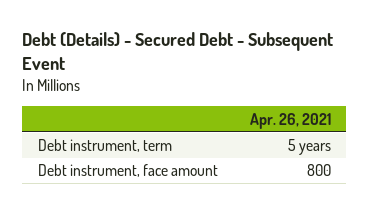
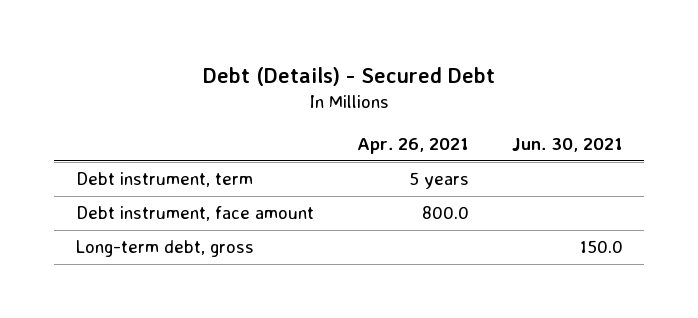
[22,32,334,71] Debt (Details) - Secured Debt - Subsequent Event -> [203,67,496,87] Debt (Details) - Secured Debt
none -> [511,138,623,153] Jun. 30, 2021
[306,164,331,177] 800 -> [421,206,469,220] 800.0
none -> [75,240,254,258] Long-term debt, gross

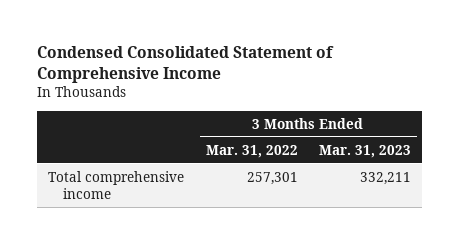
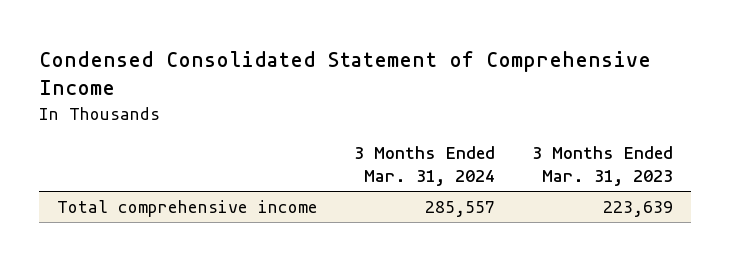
[205,144,298,158] Mar. 31, 2022 -> none
none -> [354,145,496,187] 3 Months Ended Mar. 31, 2024
[360,171,412,185] 332,211 -> [603,201,674,218] 223,639

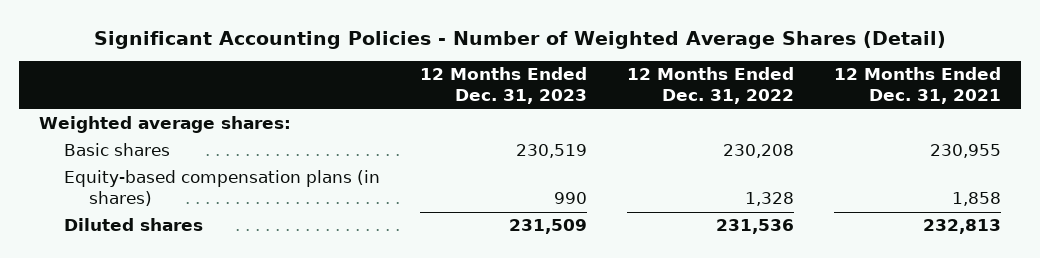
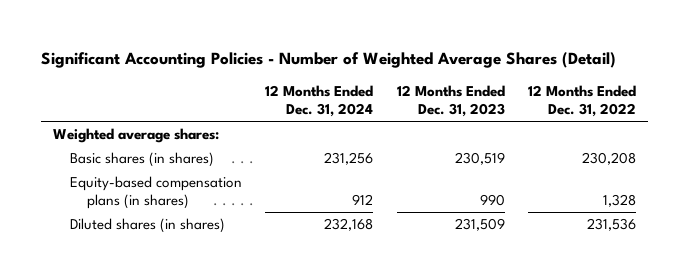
[833,67,1001,104] 12 Months Ended Dec. 31, 2021 -> none
none -> [265,85,374,118] 12 Months Ended Dec. 31, 2024
[64,143,171,157] Basic shares -> [70,152,215,168] Basic shares (in shares)
[64,218,204,232] Diluted shares -> [70,218,226,234] Diluted shares (in shares)

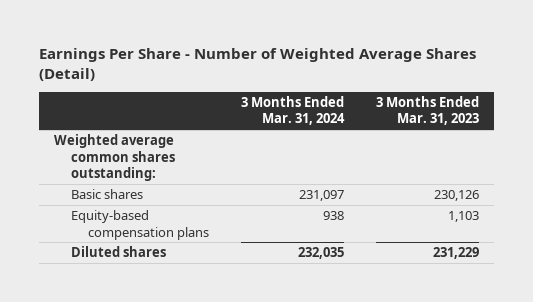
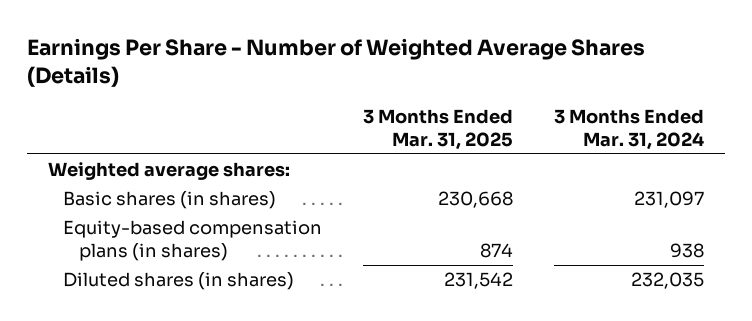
[38,47,476,81] Earnings Per Share - Number of Weighted Average Shares (Detail) -> [27,38,646,88] Earnings Per Share - Number of Weighted Average Shares (Details)
[375,95,479,126] 3 Months Ended Mar. 31, 2023 -> none
none -> [363,108,514,150] 3 Months Ended Mar. 31, 2025
[54,134,176,182] Weighted average common shares outstanding: -> [47,162,290,181] Weighted average shares:
[71,189,144,200] Basic shares -> [63,191,277,210] Basic shares (in shares)
[71,210,209,240] Equity-based compensation plans -> [63,220,323,262] Equity-based compensation plans (in shares)
[71,246,167,258] Diluted shares -> [63,272,295,291] Diluted shares (in shares)

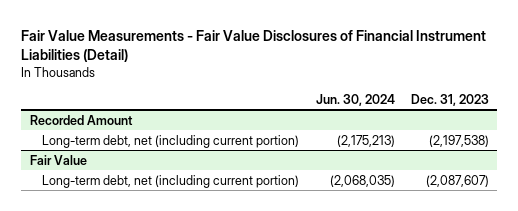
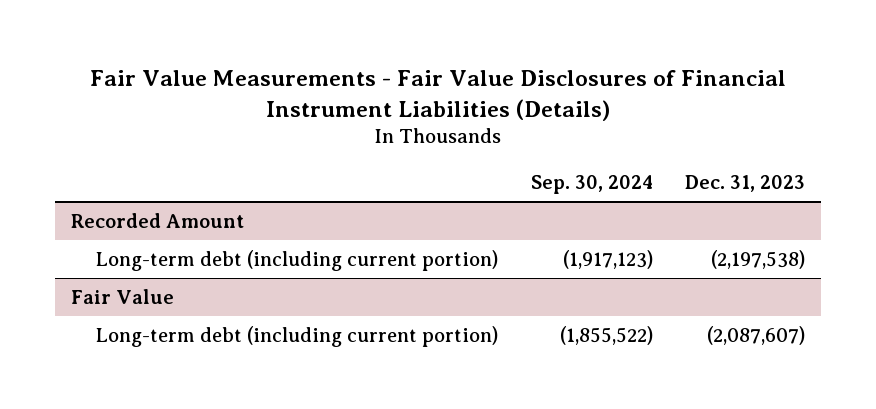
[21,29,487,62] Fair Value Measurements - Fair Value Disclosures of Financial Instrument Liabilities (Detail) -> [89,69,786,121] Fair Value Measurements - Fair Value Disclosures of Financial Instrument Liabilities (Details)
[315,93,395,106] Jun. 30, 2024 -> none
none -> [530,175,653,195] Sep. 30, 2024
[42,134,300,148] Long-term debt, net (including current portion) -> [96,249,499,271] Long-term debt (including current portion)
[42,174,300,188] Long-term debt, net (including current portion) -> [96,325,499,347] Long-term debt (including current portion)

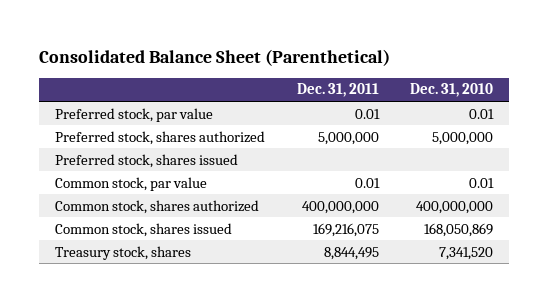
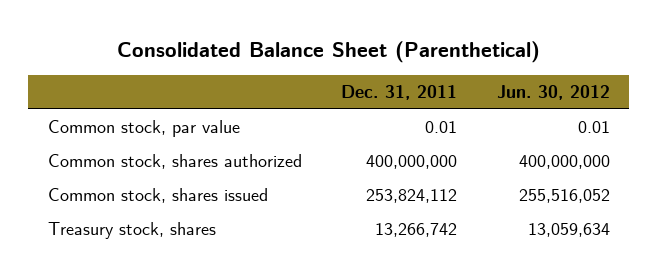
[410,83,494,98] Dec. 31, 2010 -> none
none -> [496,85,610,101] Jun. 30, 2012
[55,107,214,122] Preferred stock, par value -> none
[55,130,266,145] Preferred stock, shares authorized -> none
[55,153,239,168] Preferred stock, shares issued -> none
[312,222,379,237] 169,216,075 -> [366,189,458,204] 253,824,112
[323,246,379,260] 8,844,495 -> [375,223,458,238] 13,266,742

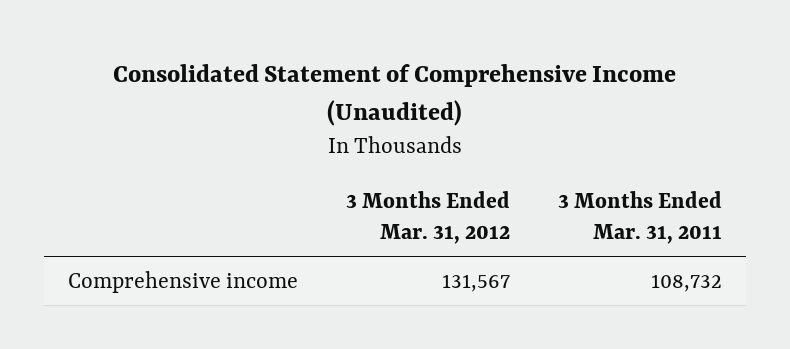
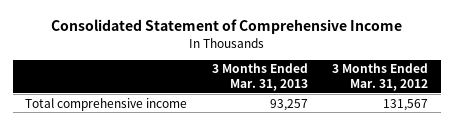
[112,63,676,126] Consolidated Statement of Comprehensive Income (Unaudited) -> [50,19,402,35] Consolidated Statement of Comprehensive Income
[557,191,722,244] 3 Months Ended Mar. 31, 2011 -> none
none -> [211,63,308,91] 3 Months Ended Mar. 31, 2013
[67,271,298,294] Comprehensive income -> [25,97,188,111] Total comprehensive income

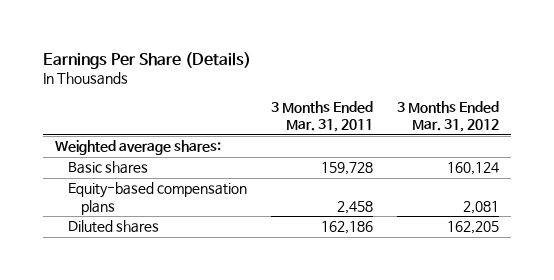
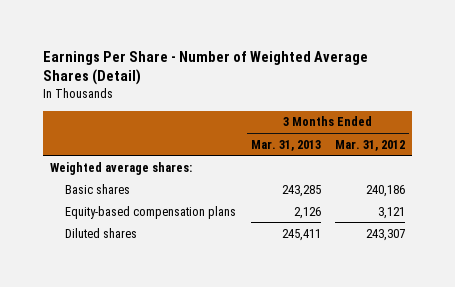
[43,51,252,69] Earnings Per Share (Details) -> [42,50,368,86] Earnings Per Share - Number of Weighted Average Shares (Detail)
[271,101,374,133] 3 Months Ended Mar. 31, 2011 -> none
none -> [250,139,321,151] Mar. 31, 2013
[447,162,500,176] 160,124 -> [365,184,405,197] 240,186
[463,200,500,214] 2,081 -> [377,206,405,219] 3,121
[447,221,500,235] 162,205 -> [365,228,405,241] 243,307

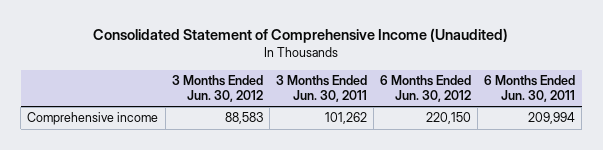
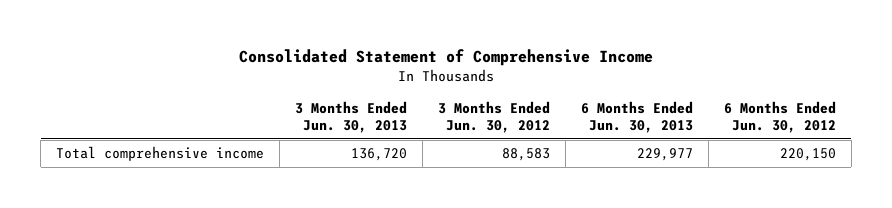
[93,28,509,44] Consolidated Statement of Comprehensive Income (Unaudited) -> [238,49,653,67] Consolidated Statement of Comprehensive Income
[275,74,367,103] 3 Months Ended Jun. 30, 2011 -> none
[484,74,576,103] 6 Months Ended Jun. 30, 2011 -> none
none -> [294,101,407,134] 3 Months Ended Jun. 30, 2013
none -> [580,101,693,134] 6 Months Ended Jun. 30, 2013
[27,112,159,126] Comprehensive income -> [56,146,265,162] Total comprehensive income

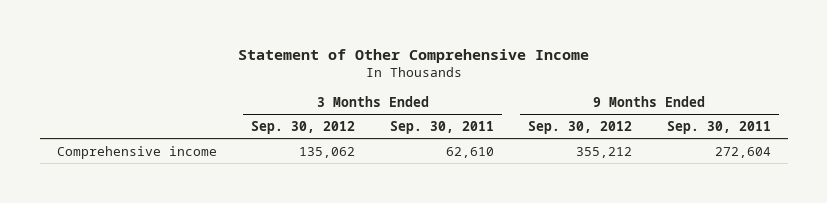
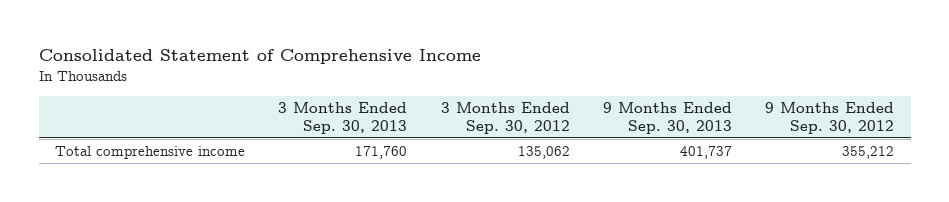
[237,48,589,63] Statement of Other Comprehensive Income -> [38,49,481,65] Consolidated Statement of Comprehensive Income
[389,120,494,134] Sep. 30, 2011 -> none
[666,120,771,134] Sep. 30, 2011 -> none
none -> [278,101,408,134] 3 Months Ended Sep. 30, 2013
none -> [602,101,732,134] 9 Months Ended Sep. 30, 2013
[56,145,217,159] Comprehensive income -> [55,146,246,160] Total comprehensive income

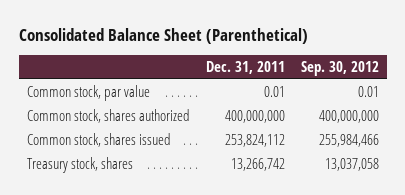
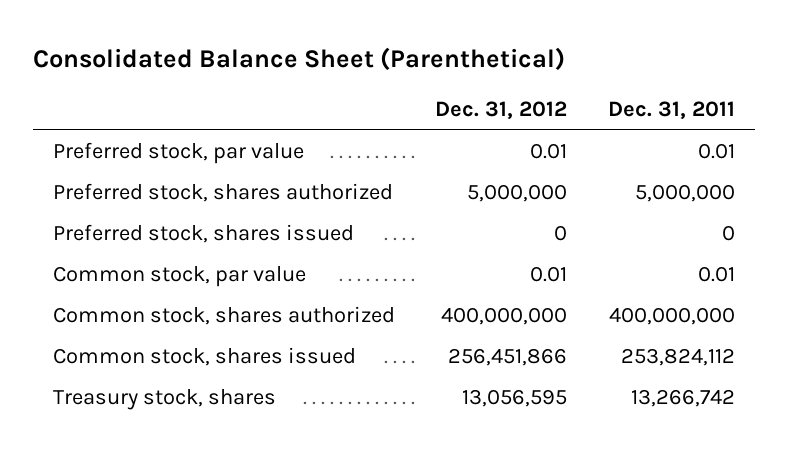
[300,61,379,77] Sep. 30, 2012 -> none
none -> [435,101,568,120] Dec. 31, 2012
none -> [53,142,305,165] Preferred stock, par value
none -> [53,183,394,203] Preferred stock, shares authorized
none -> [53,224,355,244] Preferred stock, shares issued

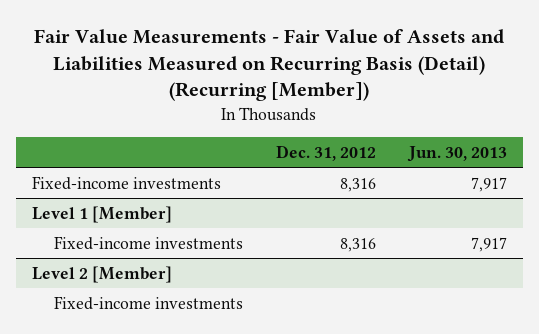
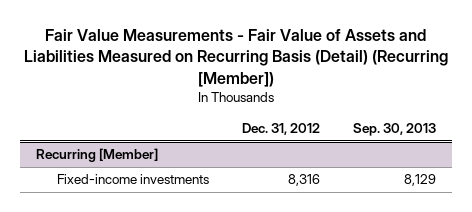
[406,145,507,162] Jun. 30, 2013 -> none
none -> [352,123,436,137] Sep. 30, 2013
[32,175,222,190] Fixed-income investments -> none
[32,205,173,223] Level 1 [Member] -> none
none -> [36,148,159,163] Recurring [Member]
[32,265,173,283] Level 2 [Member] -> none
[54,295,244,310] Fixed-income investments -> none

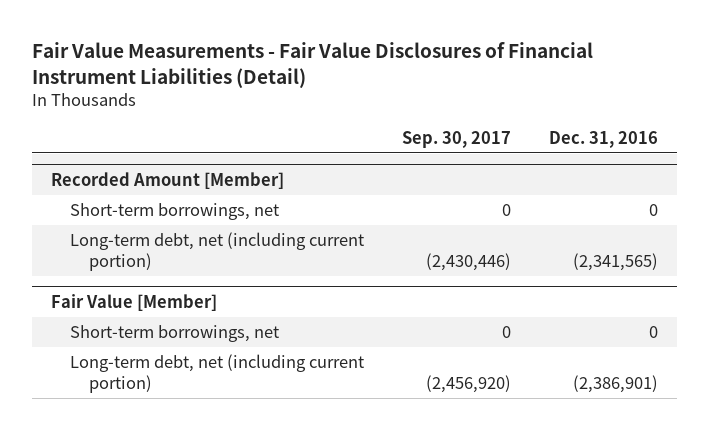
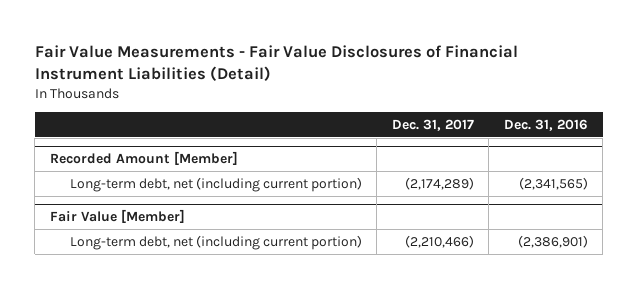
[401,130,511,148] Sep. 30, 2017 -> none
none -> [391,118,474,131] Dec. 31, 2017
[69,203,279,221] Short-term borrowings, net -> none
[69,325,279,343] Short-term borrowings, net -> none

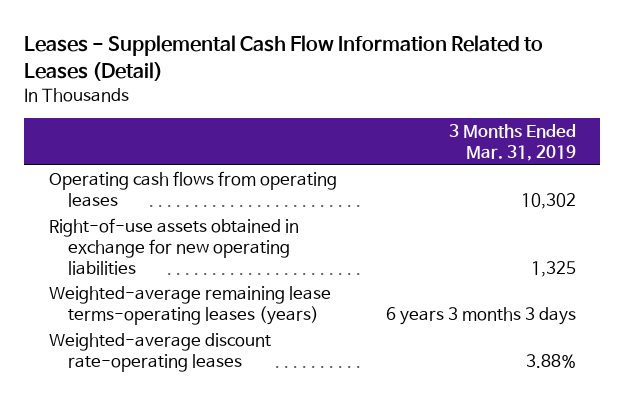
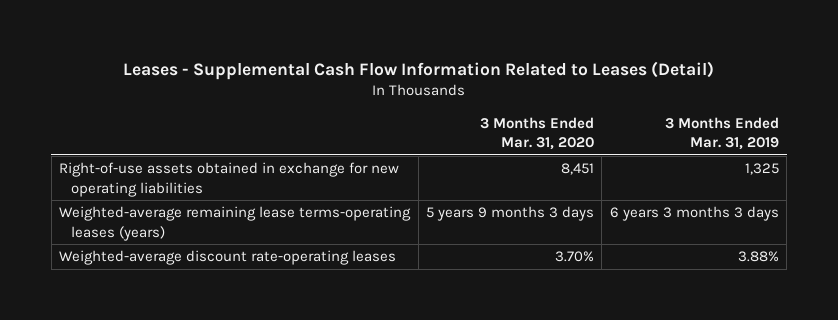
none -> [479,116,594,150] 3 Months Ended Mar. 31, 2020
[48,171,337,207] Operating cash flows from operating leases -> none

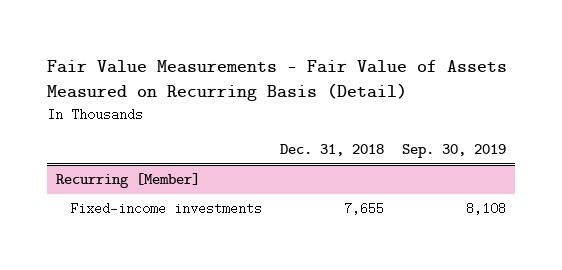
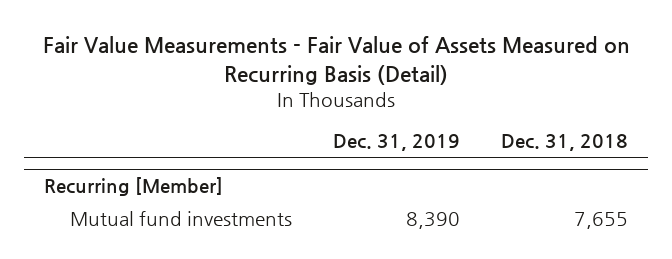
[401,144,506,159] Sep. 30, 2019 -> none
none -> [333,134,461,152] Dec. 31, 2019
[69,202,262,216] Fixed-income investments -> [70,210,293,226] Mutual fund investments

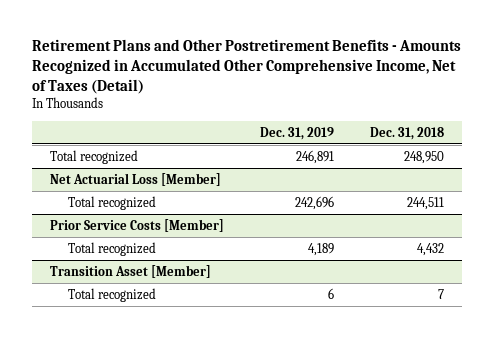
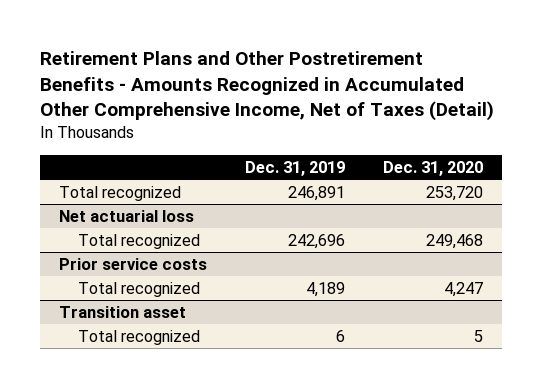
[370,126,445,140] Dec. 31, 2018 -> none
none -> [382,160,483,176] Dec. 31, 2020
[49,172,221,186] Net Actuarial Loss [Member] -> [59,210,195,223] Net actuarial loss
[49,218,224,232] Prior Service Costs [Member] -> [59,258,208,271] Prior service costs
[49,264,211,278] Transition Asset [Member] -> [59,306,187,319] Transition asset

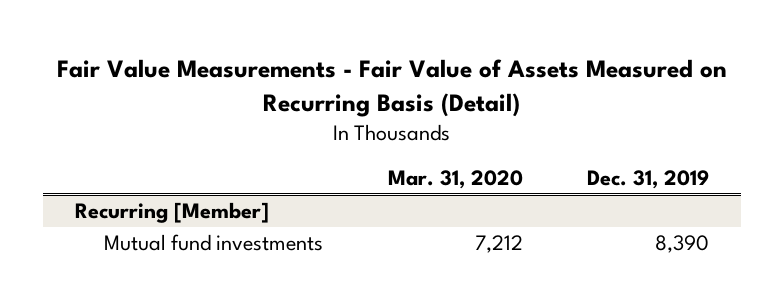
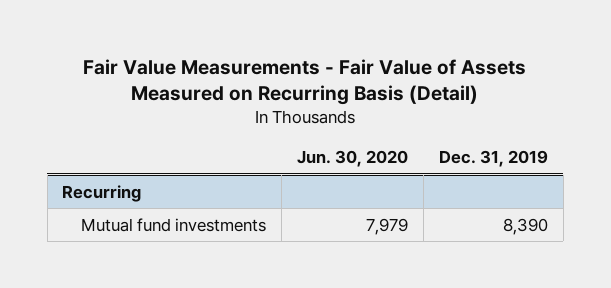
[387,170,523,190] Mar. 31, 2020 -> none
none -> [297,150,409,168] Jun. 30, 2020
[75,202,270,224] Recurring [Member] -> [62,184,142,202] Recurring

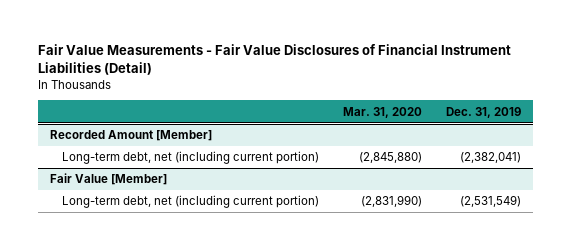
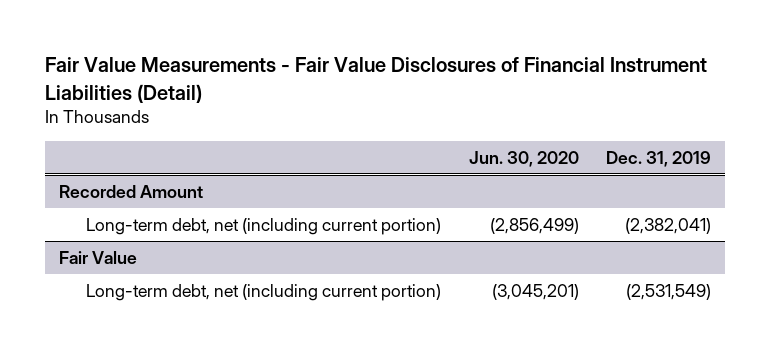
[342,106,422,118] Mar. 31, 2020 -> none
none -> [468,150,579,167] Jun. 30, 2020
[49,130,212,142] Recorded Amount [Member] -> [58,184,203,198] Recorded Amount
[49,173,167,186] Fair Value [Member] -> [58,250,137,264] Fair Value

